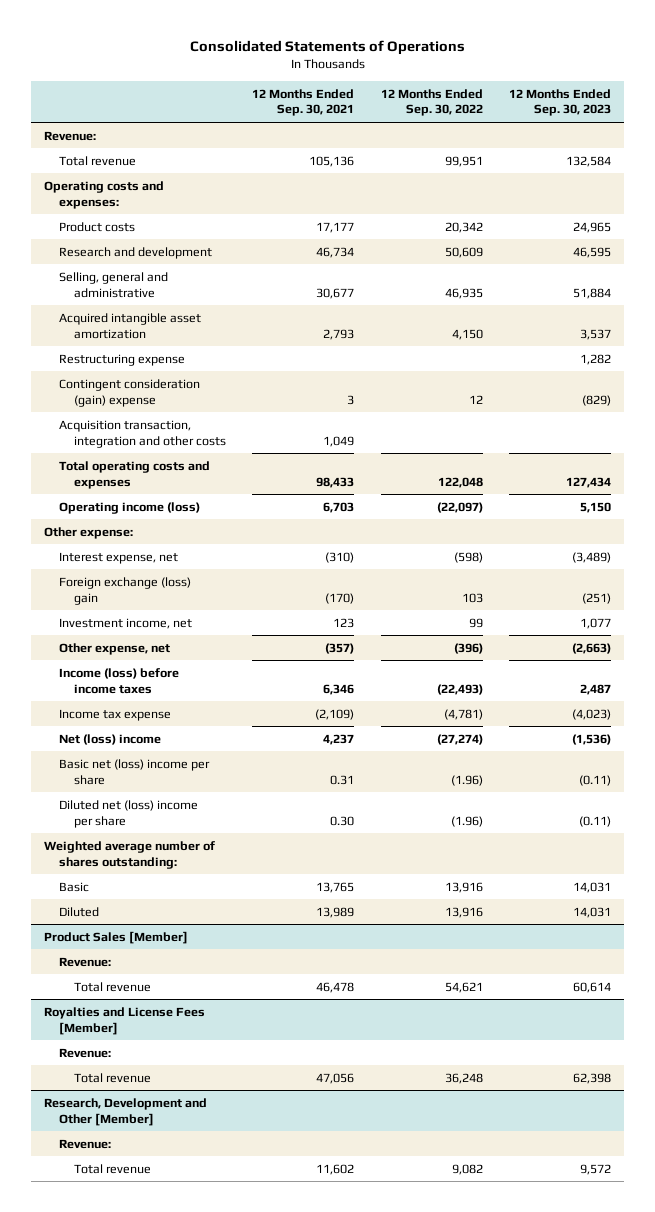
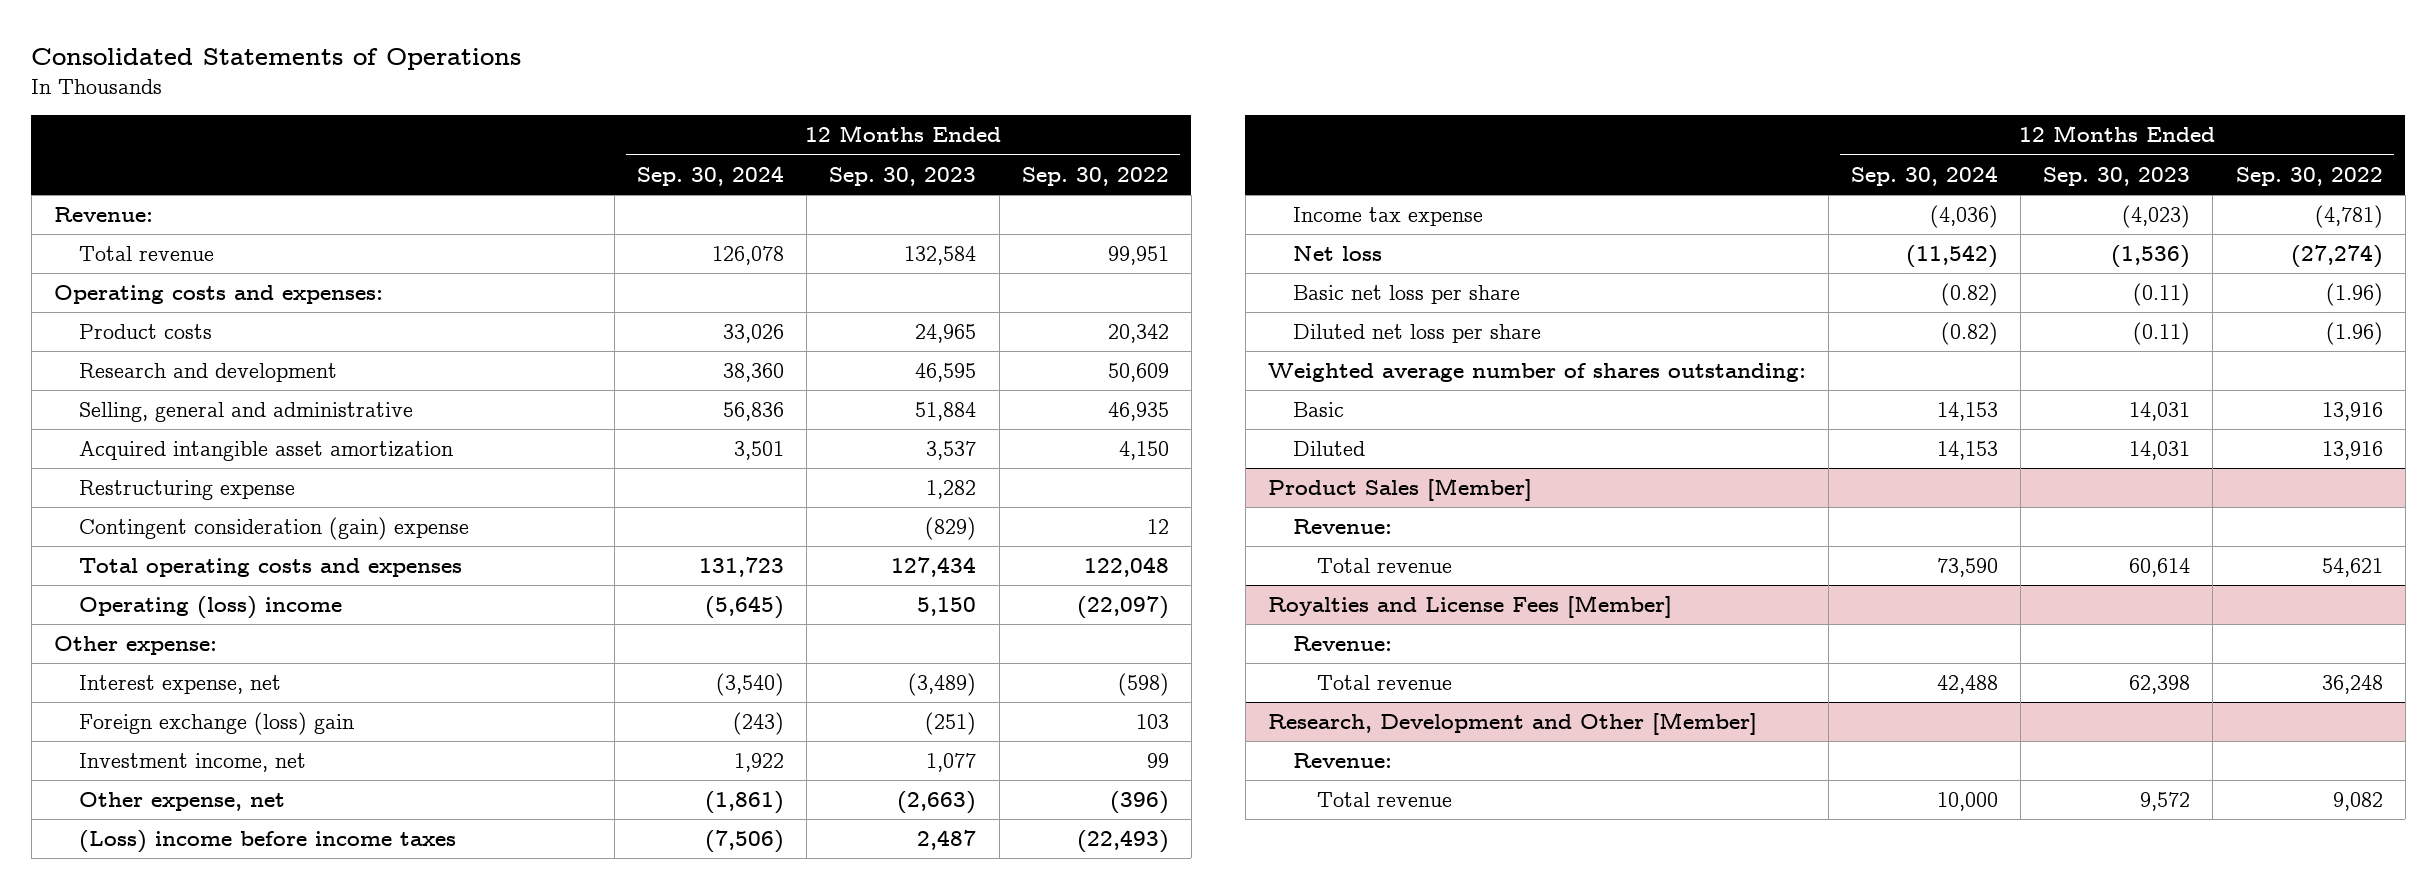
[252,88,355,117] 12 Months Ended Sep. 30, 2021 -> none
none -> [637,165,785,186] Sep. 30, 2024
[58,419,226,448] Acquisition transaction, integration and other costs -> none
[58,501,200,514] Operating income (loss) -> [78,596,342,620] Operating (loss) income
[58,667,179,694] Income (loss) before income taxes -> [78,830,456,854] (Loss) income before income taxes
[58,733,161,745] Net (loss) income -> [1292,246,1382,262] Net loss
[58,758,210,785] Basic net (loss) income per share -> [1292,285,1520,305] Basic net loss per share
[58,799,198,828] Diluted net (loss) income per share -> [1292,324,1541,344] Diluted net loss per share

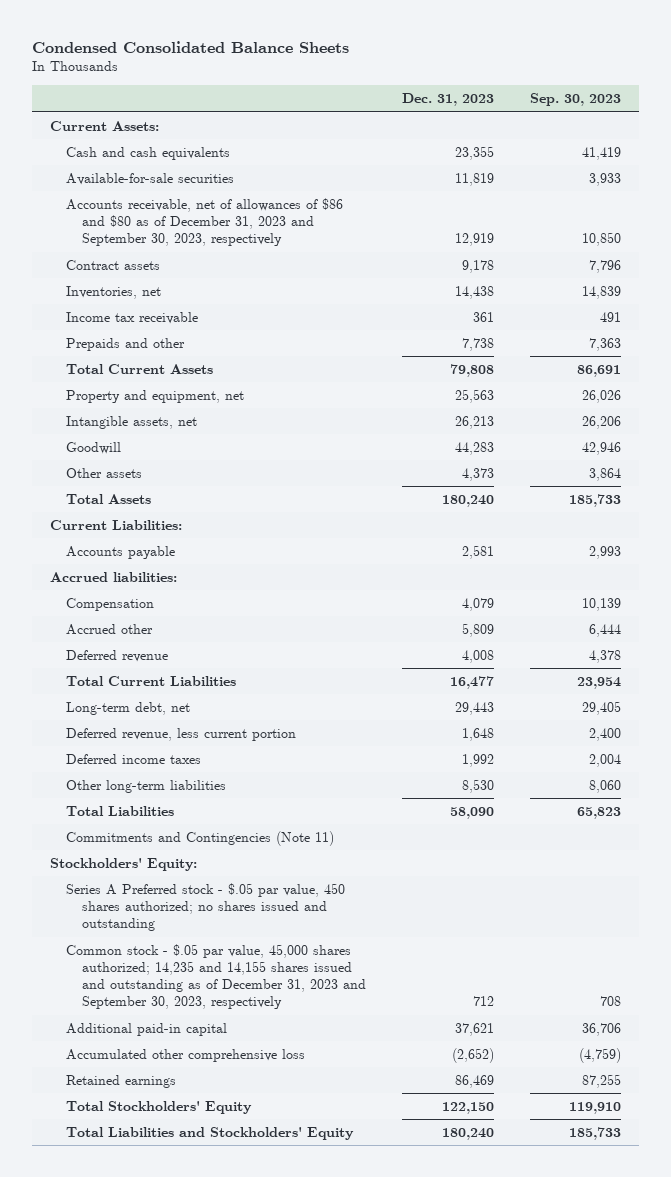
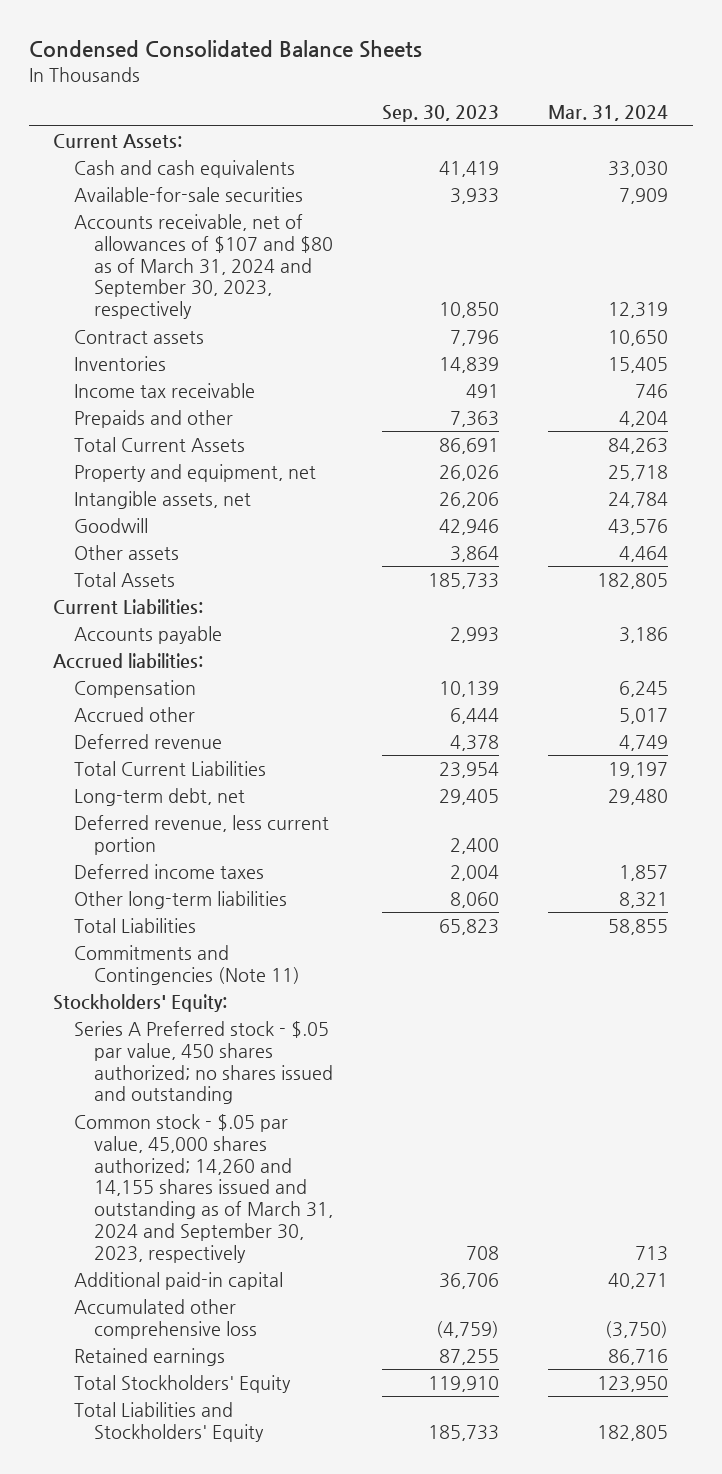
[402,93,495,107] Dec. 31, 2023 -> none
none -> [548,105,669,122] Mar. 31, 2024
[66,197,344,247] Accounts receivable, net of allowances of $86 and $80 as of December 31, 2023 and September 30, 2023, respectively -> [73,213,334,320] Accounts receivable, net of allowances of $107 and $80 as of March 31, 2024 and September 30, 2023, respectively
[66,285,162,299] Inventories, net -> [73,355,166,371] Inventories
[66,943,367,1010] Common stock - $.05 par value, 45,000 shares authorized; 14,235 and 14,155 shares issued and outstanding as of December 31, 2023 and September 30, 2023, respectively -> [73,1113,334,1263] Common stock - $.05 par value, 45,000 shares authorized; 14,260 and 14,155 shares issued and outstanding as of March 31, 2024 and September 30, 2023, respectively

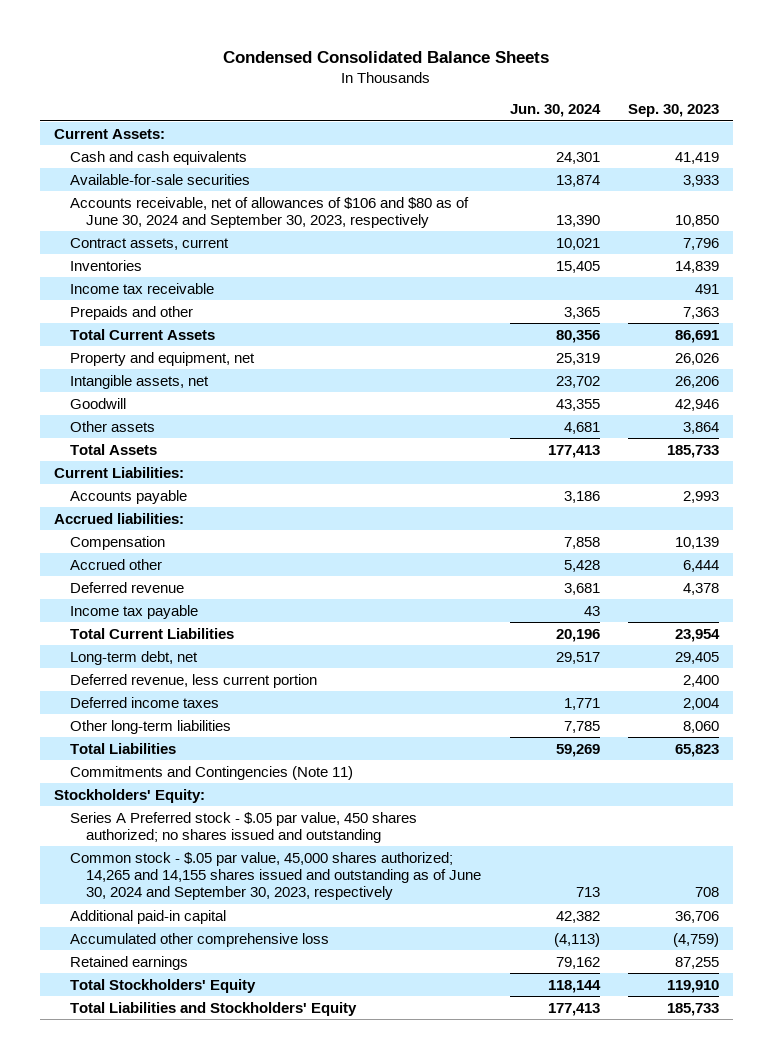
[548,105,669,122] Mar. 31, 2024 -> none
none -> [509,104,601,118] Jun. 30, 2024
[73,213,334,320] Accounts receivable, net of allowances of $107 and $80 as of March 31, 2024 and September 30, 2023, respectively -> [70,196,470,228] Accounts receivable, net of allowances of $106 and $80 as of June 30, 2024 and September 30, 2023, respectively
[73,329,204,344] Contract assets -> [70,237,230,250] Contract assets, current
none -> [70,604,199,619] Income tax payable
[73,1113,334,1263] Common stock - $.05 par value, 45,000 shares authorized; 14,260 and 14,155 shares issued and outstanding as of March 31, 2024 and September 30, 2023, respectively -> [70,851,482,901] Common stock - $.05 par value, 45,000 shares authorized; 14,265 and 14,155 shares issued and outstanding as of June 30, 2024 and September 30, 2023, respectively

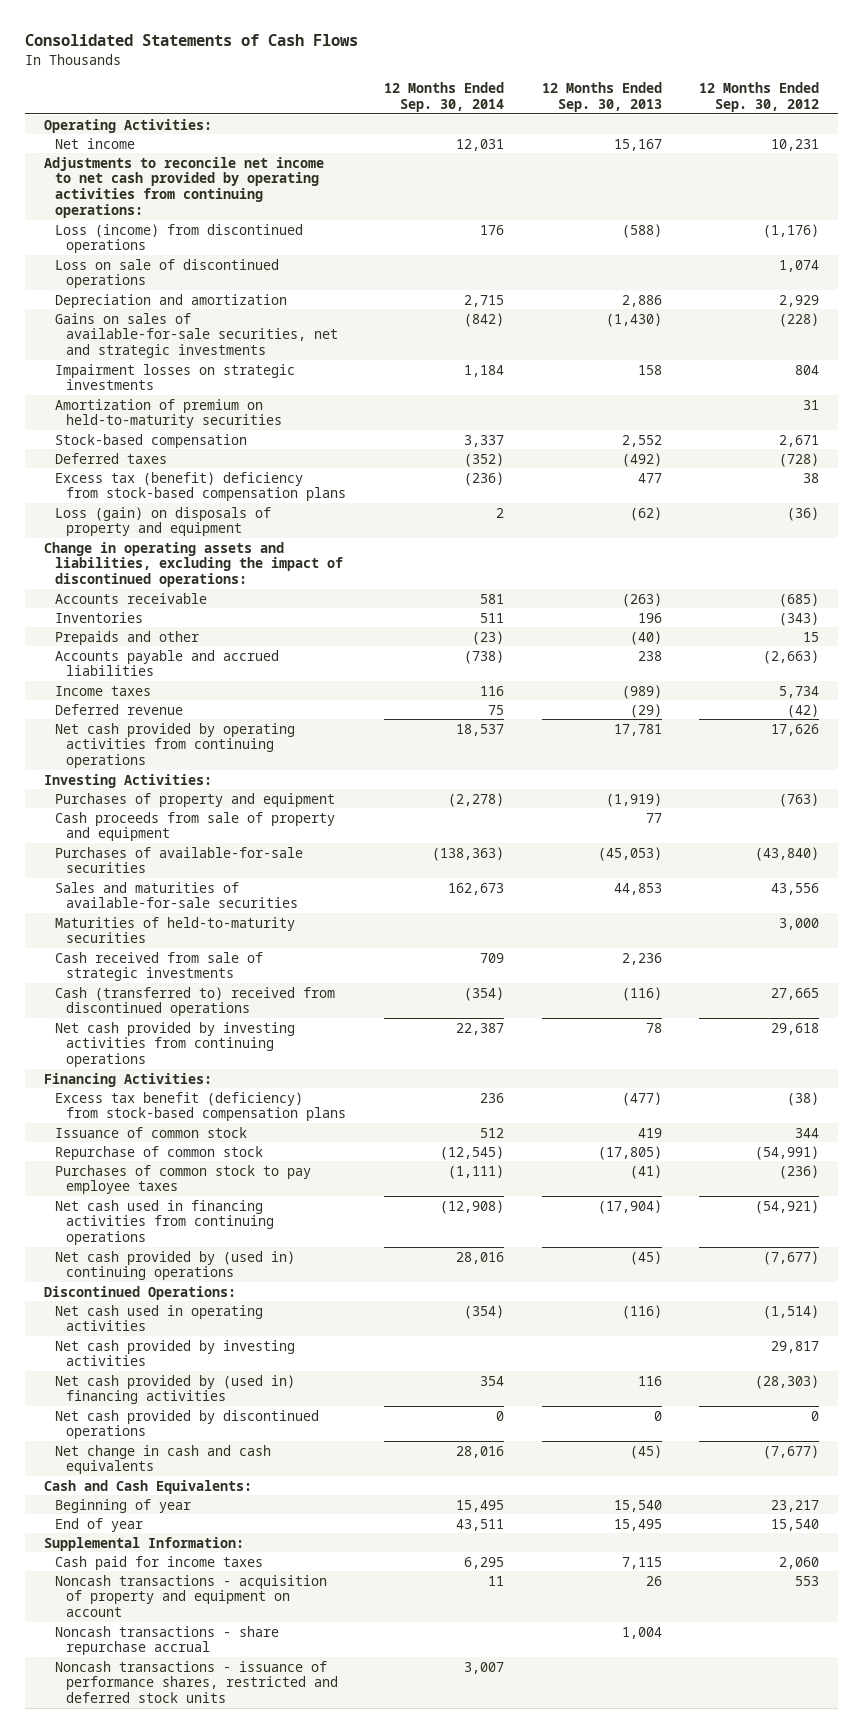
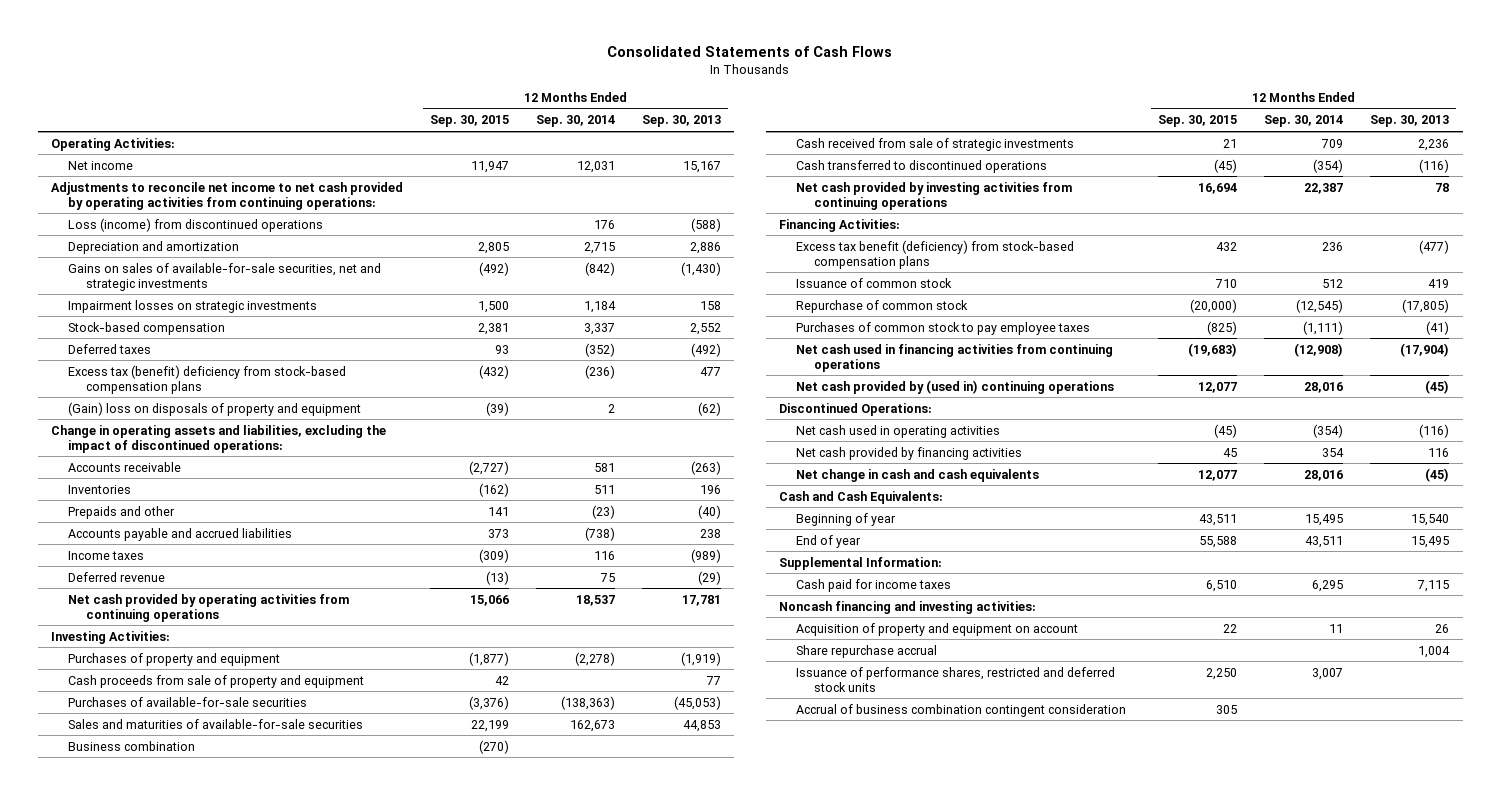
[699,82,820,112] 12 Months Ended Sep. 30, 2012 -> none
none -> [430,115,510,128] Sep. 30, 2015
[55,258,280,289] Loss on sale of discontinued operations -> none
[55,398,283,429] Amortization of premium on held-to-maturity securities -> none
[55,506,272,537] Loss (gain) on disposals of property and equipment -> [68,401,362,416] (Gain) loss on disposals of property and equipment
[55,916,296,944] Maturities of held-to-maturity securities -> none
none -> [68,740,196,751] Business combination
[55,986,336,1017] Cash (transferred to) received from discontinued operations -> [796,159,1048,173] Cash transferred to discontinued operations
[55,1339,296,1367] Net cash provided by investing activities -> none
[55,1409,320,1440] Net cash provided by discontinued operations -> none
[55,1374,296,1405] Net cash provided by (used in) financing activities -> [796,446,1023,460] Net cash provided by financing activities
none -> [779,600,1037,614] Noncash financing and investing activities:
[55,1574,328,1618] Noncash transactions - acquisition of property and equipment on account -> [796,622,1079,636] Acquisition of property and equipment on account
[55,1625,280,1656] Noncash transactions - share repurchase accrual -> [796,644,938,658] Share repurchase accrual
[55,1660,339,1704] Noncash transactions - issuance of performance shares, restricted and deferred stock units -> [796,666,1116,692] Issuance of performance shares, restricted and deferred stock units
none -> [796,703,1127,717] Accrual of business combination contingent consideration

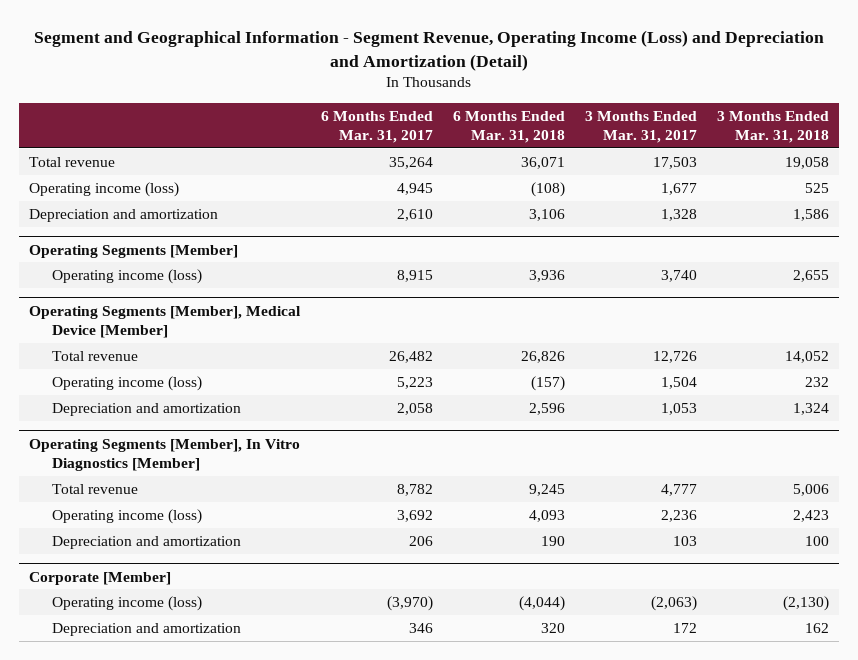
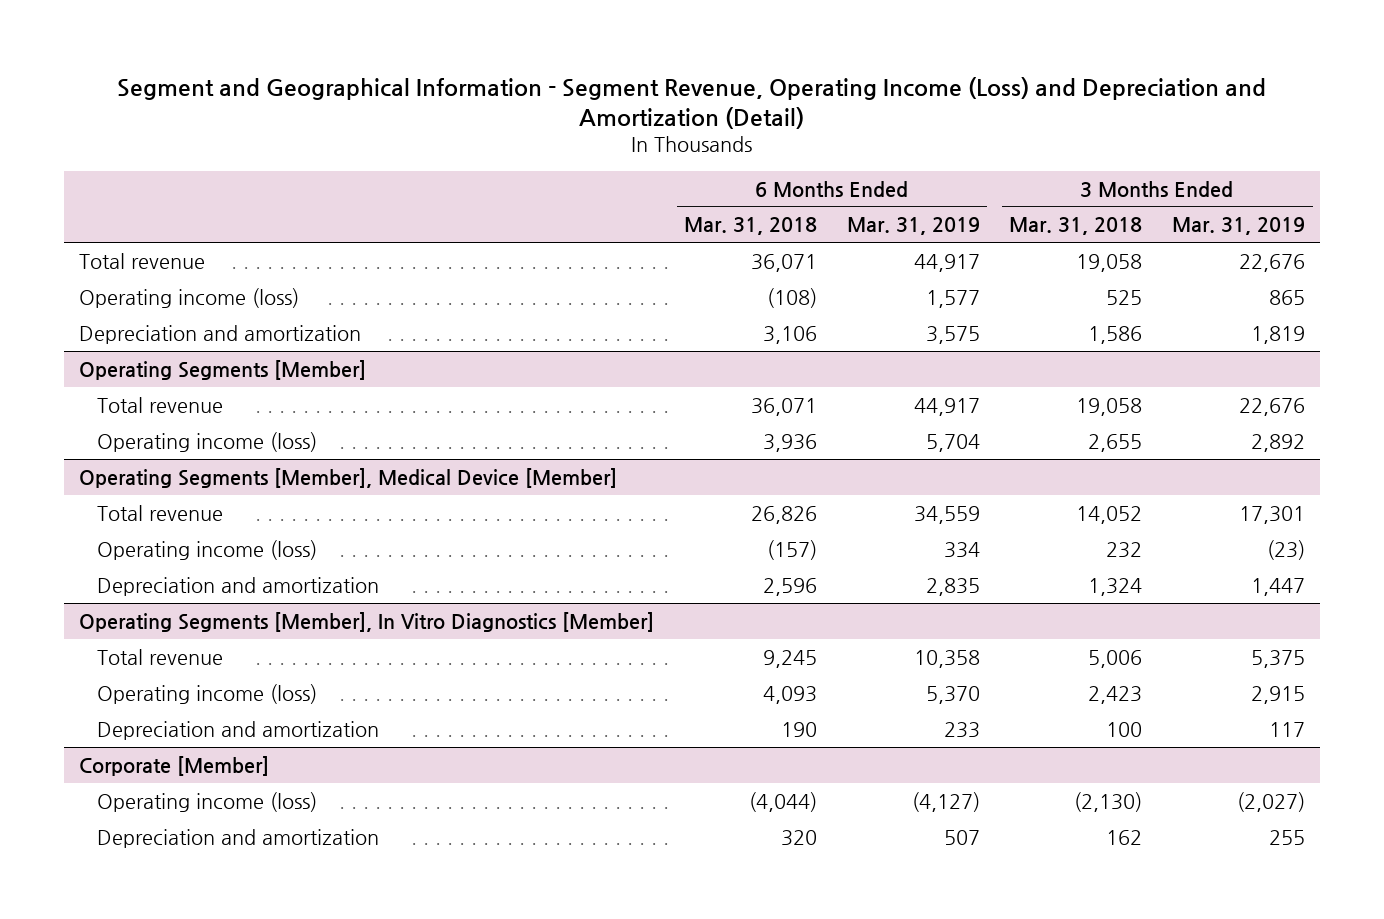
[320,110,433,144] 6 Months Ended Mar. 31, 2017 -> none
[584,110,697,144] 3 Months Ended Mar. 31, 2017 -> none
none -> [846,217,980,236] Mar. 31, 2019
none -> [1172,217,1306,236] Mar. 31, 2019
none -> [96,396,223,413] Total revenue

